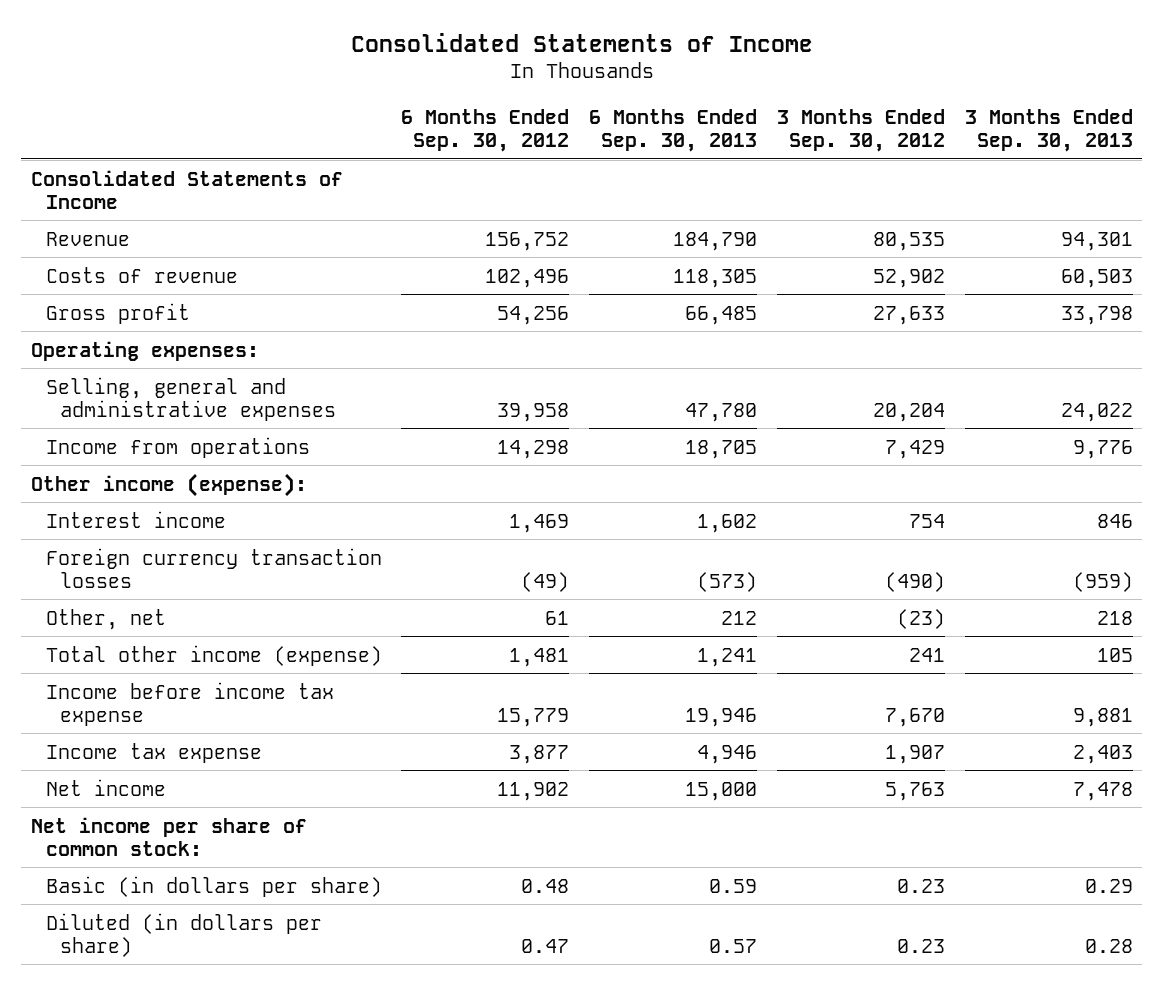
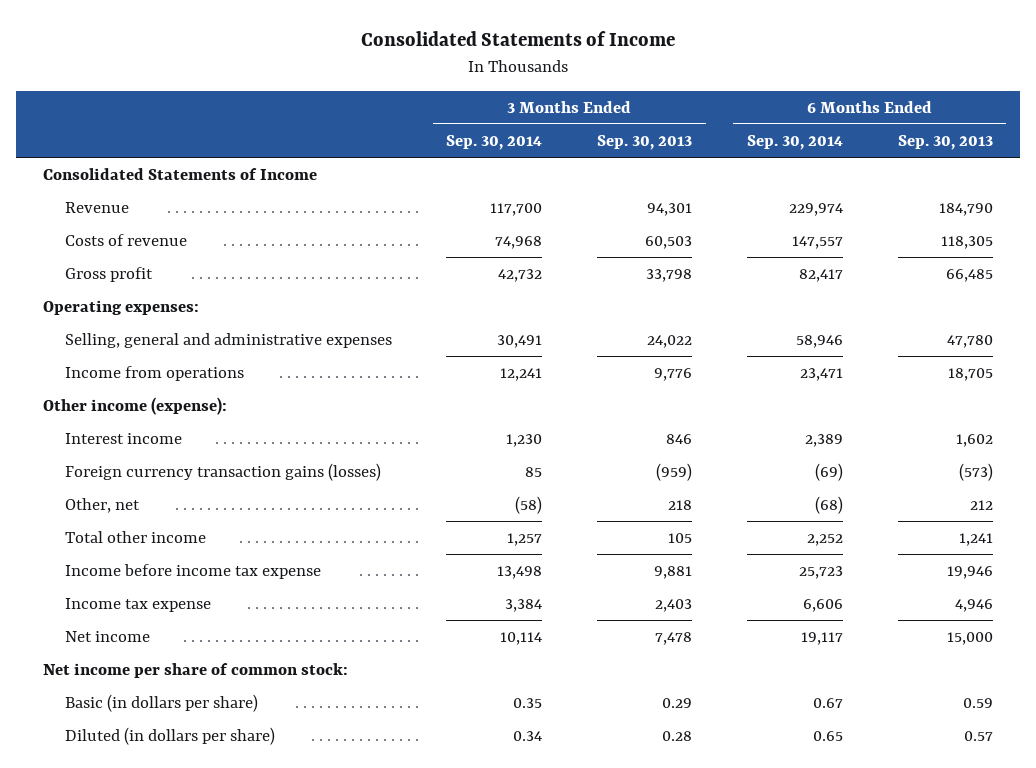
[401,108,570,152] 6 Months Ended Sep. 30, 2012 -> none
[776,108,945,152] 3 Months Ended Sep. 30, 2012 -> none
none -> [446,135,543,151] Sep. 30, 2014
none -> [746,135,843,151] Sep. 30, 2014
[45,547,382,588] Foreign currency transaction losses -> [64,463,381,482] Foreign currency transaction gains (losses)
[45,644,382,666] Total other income (expense) -> [64,531,206,544] Total other income

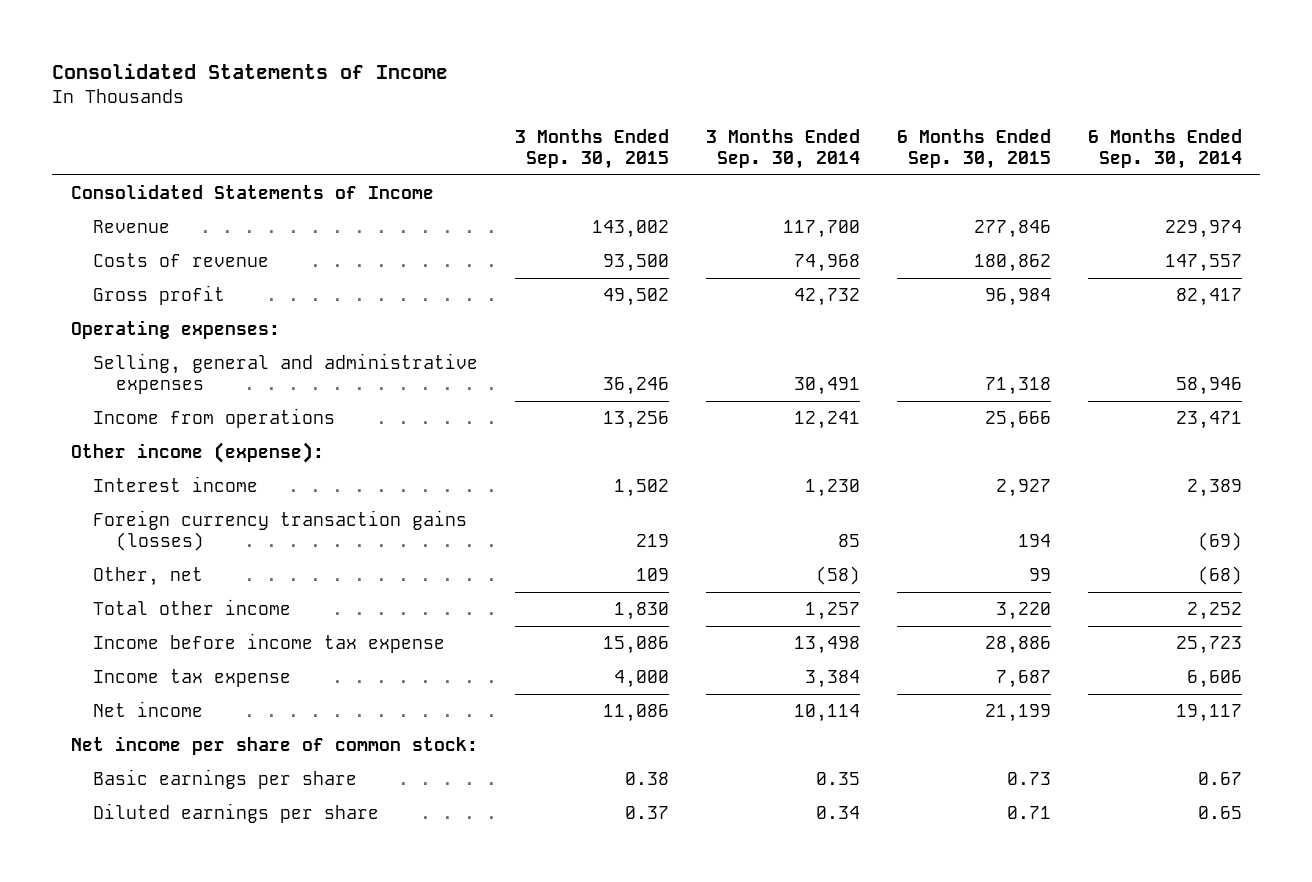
[597,135,693,151] Sep. 30, 2013 -> none
[897,135,993,151] Sep. 30, 2013 -> none
none -> [515,129,670,169] 3 Months Ended Sep. 30, 2015
none -> [896,129,1051,169] 6 Months Ended Sep. 30, 2015
[64,694,258,713] Basic (in dollars per share) -> [93,769,358,790] Basic earnings per share
[64,727,275,746] Diluted (in dollars per share) -> [93,803,380,824] Diluted earnings per share

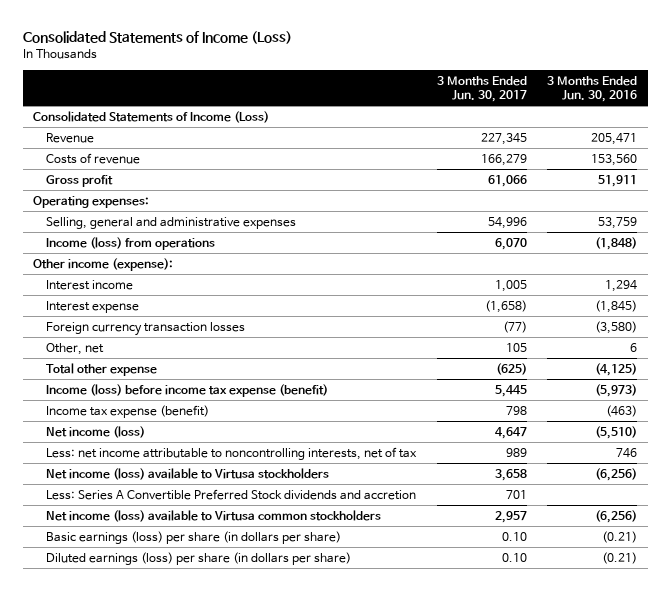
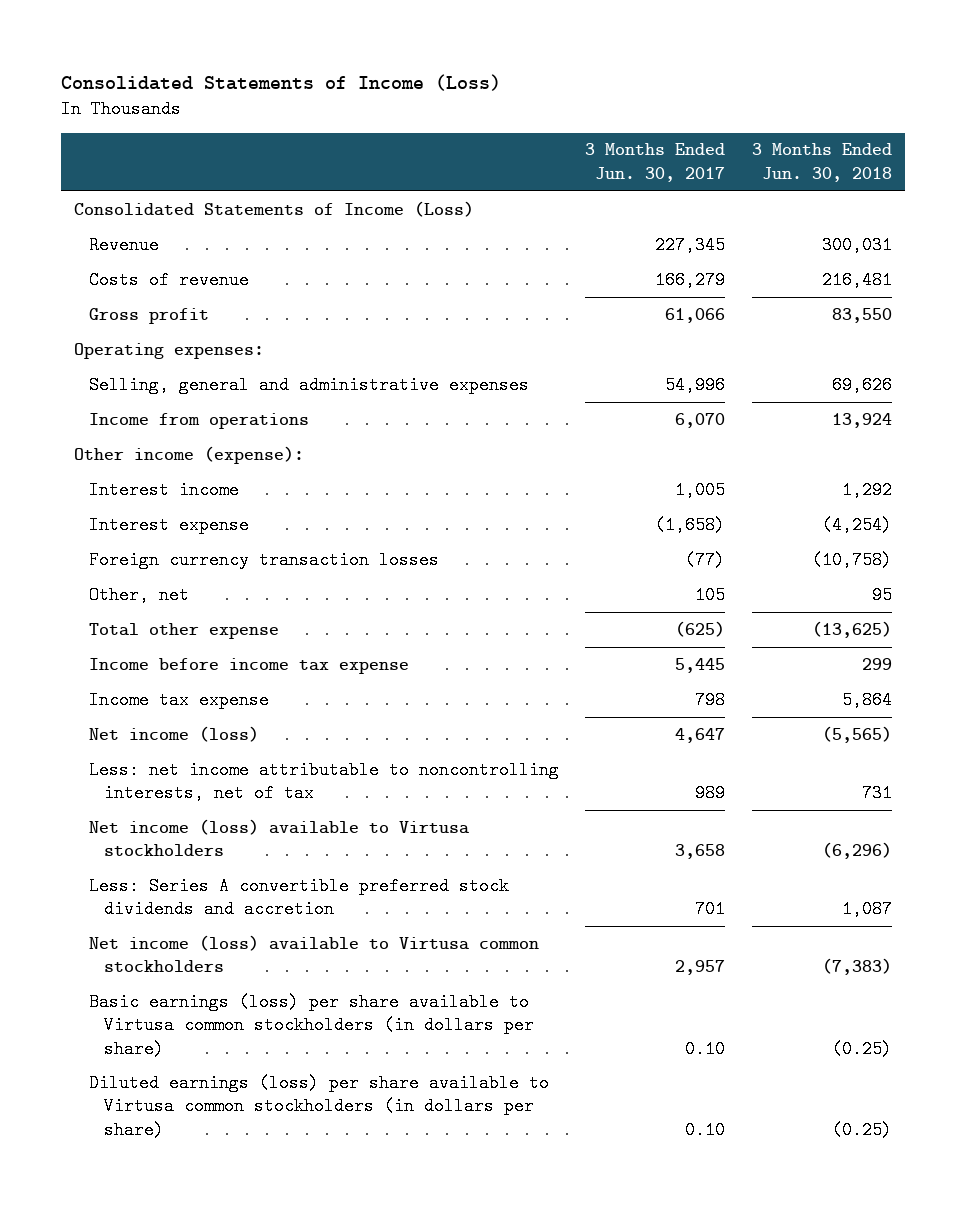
[547,76,638,103] 3 Months Ended Jun. 30, 2016 -> none
none -> [751,143,892,182] 3 Months Ended Jun. 30, 2018
[45,236,215,250] Income (loss) from operations -> [88,412,309,429] Income from operations
[45,383,328,397] Income (loss) before income tax expense (benefit) -> [88,657,409,674] Income before income tax expense
[45,404,209,418] Income tax expense (benefit) -> [88,690,269,709] Income tax expense
[45,488,416,500] Less: Series A Convertible Preferred Stock dividends and accretion -> [88,876,509,919] Less: Series A convertible preferred stock dividends and accretion
[45,530,341,544] Basic earnings (loss) per share (in dollars per share) -> [88,992,534,1058] Basic earnings (loss) per share available to Virtusa common stockholders (in dollars per share)
[45,551,351,565] Diluted earnings (loss) per share (in dollars per share) -> [88,1073,549,1139] Diluted earnings (loss) per share available to Virtusa common stockholders (in dollars per share)

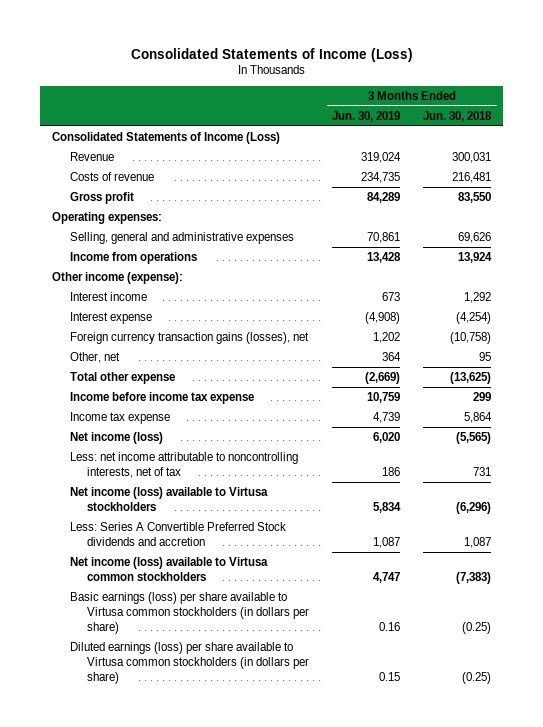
[585,143,726,182] 3 Months Ended Jun. 30, 2017 -> none
none -> [332,110,401,122] Jun. 30, 2019
[88,550,439,569] Foreign currency transaction losses -> [69,331,309,344] Foreign currency transaction gains (losses), net
[88,876,509,919] Less: Series A convertible preferred stock dividends and accretion -> [69,521,286,546] Less: Series A Convertible Preferred Stock dividends and accretion

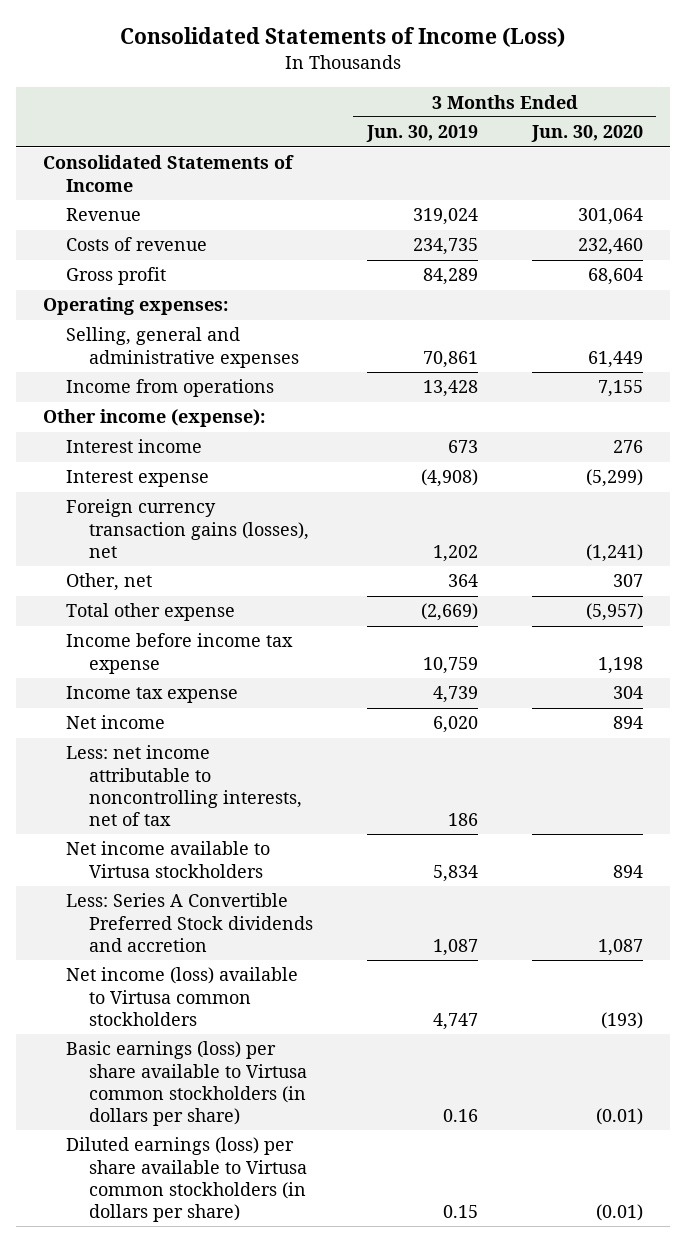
[423,110,493,122] Jun. 30, 2018 -> none
none -> [530,125,643,143] Jun. 30, 2020
[51,131,280,144] Consolidated Statements of Income (Loss) -> [42,155,294,192] Consolidated Statements of Income
[69,431,163,444] Net income (loss) -> [65,715,165,730] Net income
[69,486,268,511] Net income (loss) available to Virtusa stockholders -> [65,841,270,878] Net income available to Virtusa stockholders

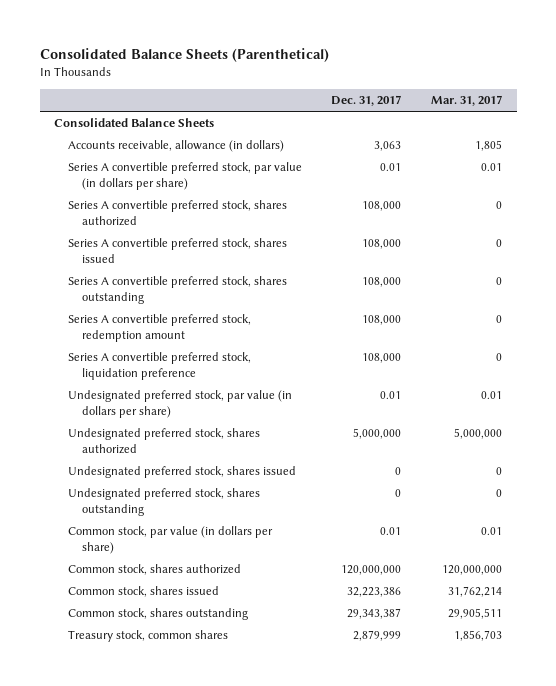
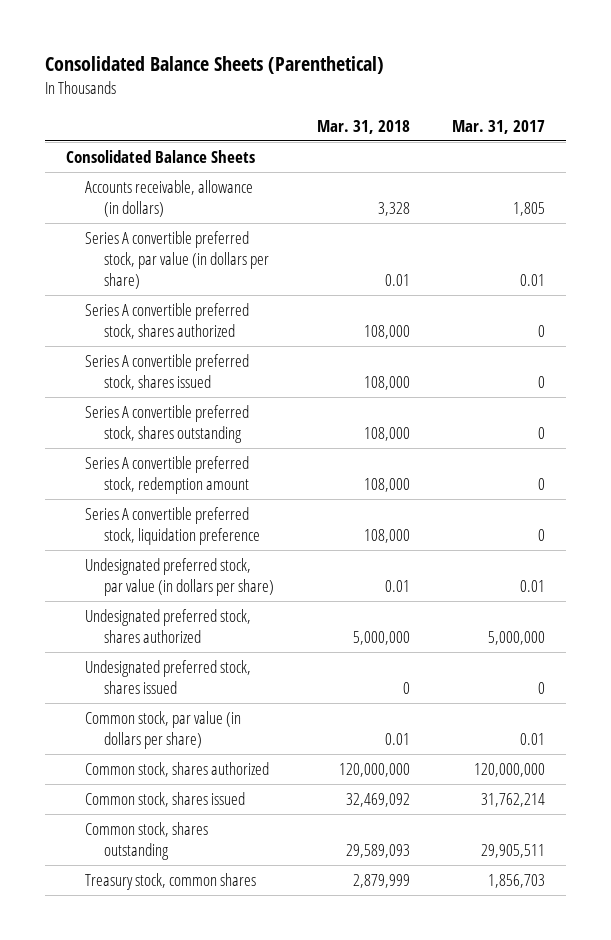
[331,95,402,107] Dec. 31, 2017 -> none
none -> [316,119,410,134] Mar. 31, 2018
[68,488,261,517] Undesignated preferred stock, shares outstanding -> none

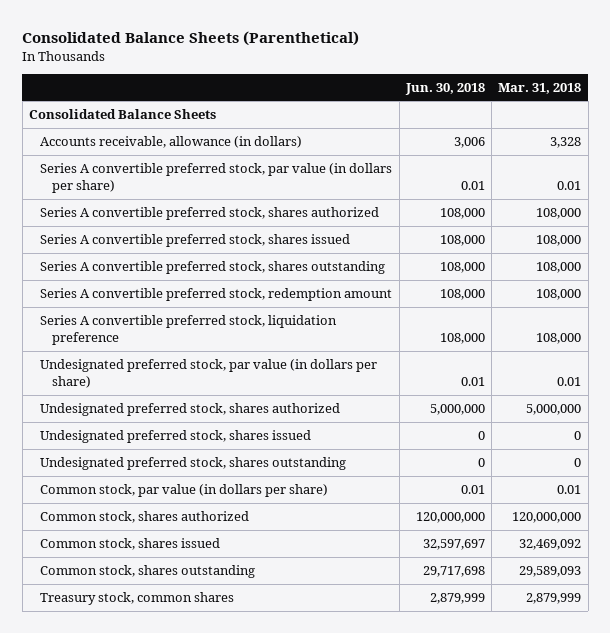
[452,119,546,134] Mar. 31, 2017 -> none
none -> [404,82,485,95] Jun. 30, 2018
none -> [40,457,347,471] Undesignated preferred stock, shares outstanding

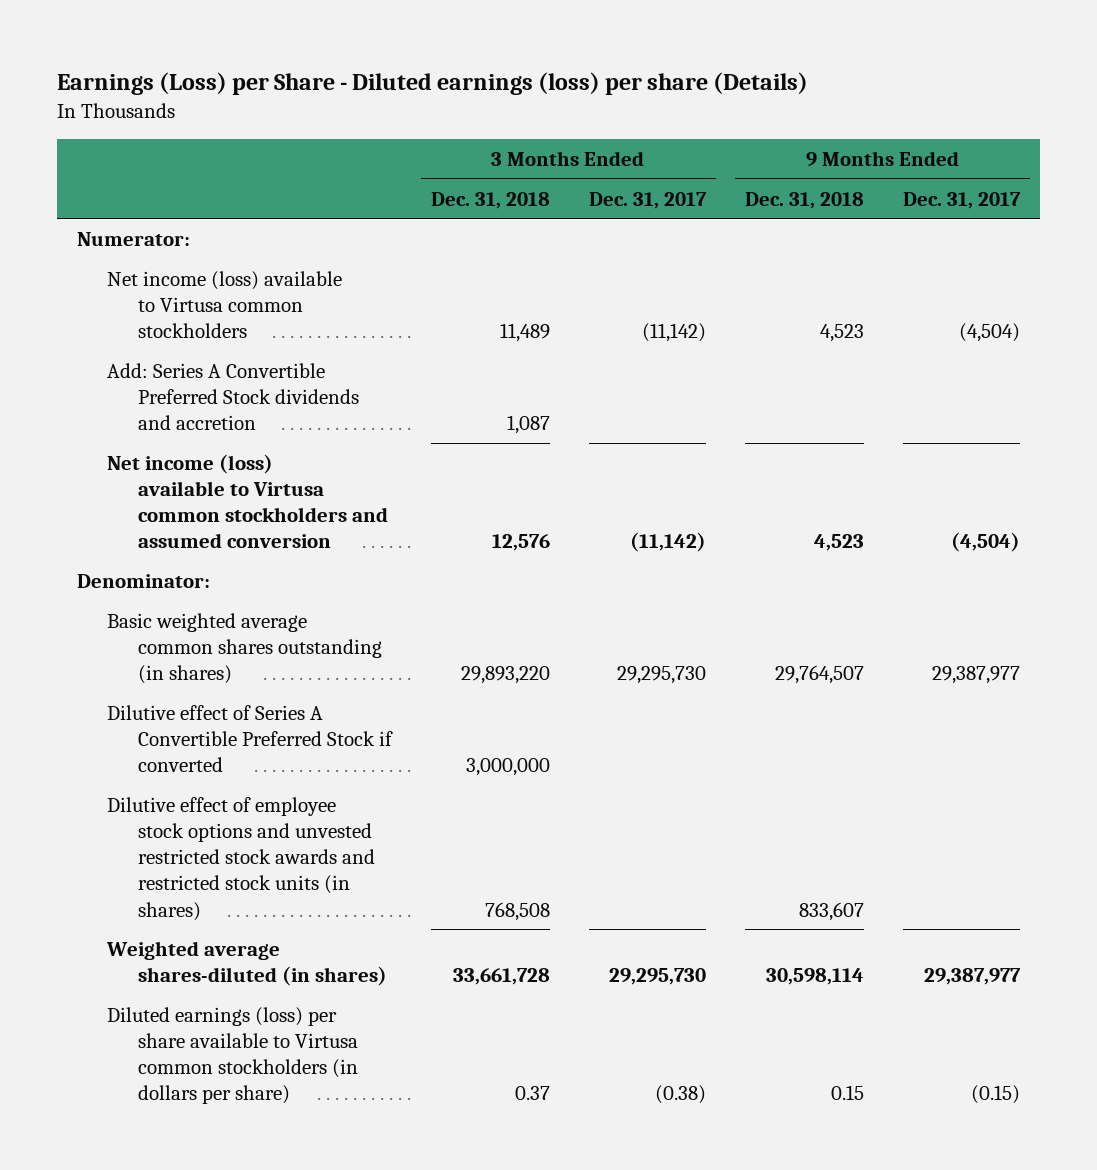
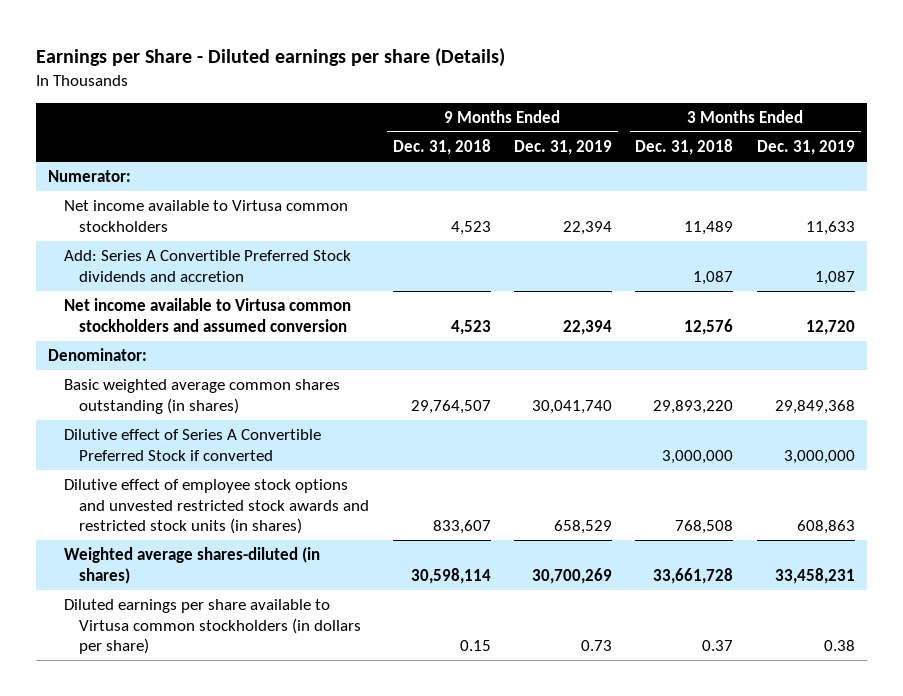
[57,71,809,95] Earnings (Loss) per Share - Diluted earnings (loss) per share (Details) -> [36,47,506,67] Earnings per Share - Diluted earnings per share (Details)
[588,191,707,209] Dec. 31, 2017 -> none
[903,191,1022,209] Dec. 31, 2017 -> none
none -> [514,140,613,156] Dec. 31, 2019
none -> [756,140,855,156] Dec. 31, 2019
[107,270,343,339] Net income (loss) available to Virtusa common stockholders -> [63,200,348,232] Net income available to Virtusa common stockholders
[107,453,388,549] Net income (loss) available to Virtusa common stockholders and assumed conversion -> [63,298,351,332] Net income available to Virtusa common stockholders and assumed conversion
[107,1006,358,1105] Diluted earnings (loss) per share available to Virtusa common stockholders (in dollars per share) -> [63,599,362,655] Diluted earnings per share available to Virtusa common stockholders (in dollars per share)

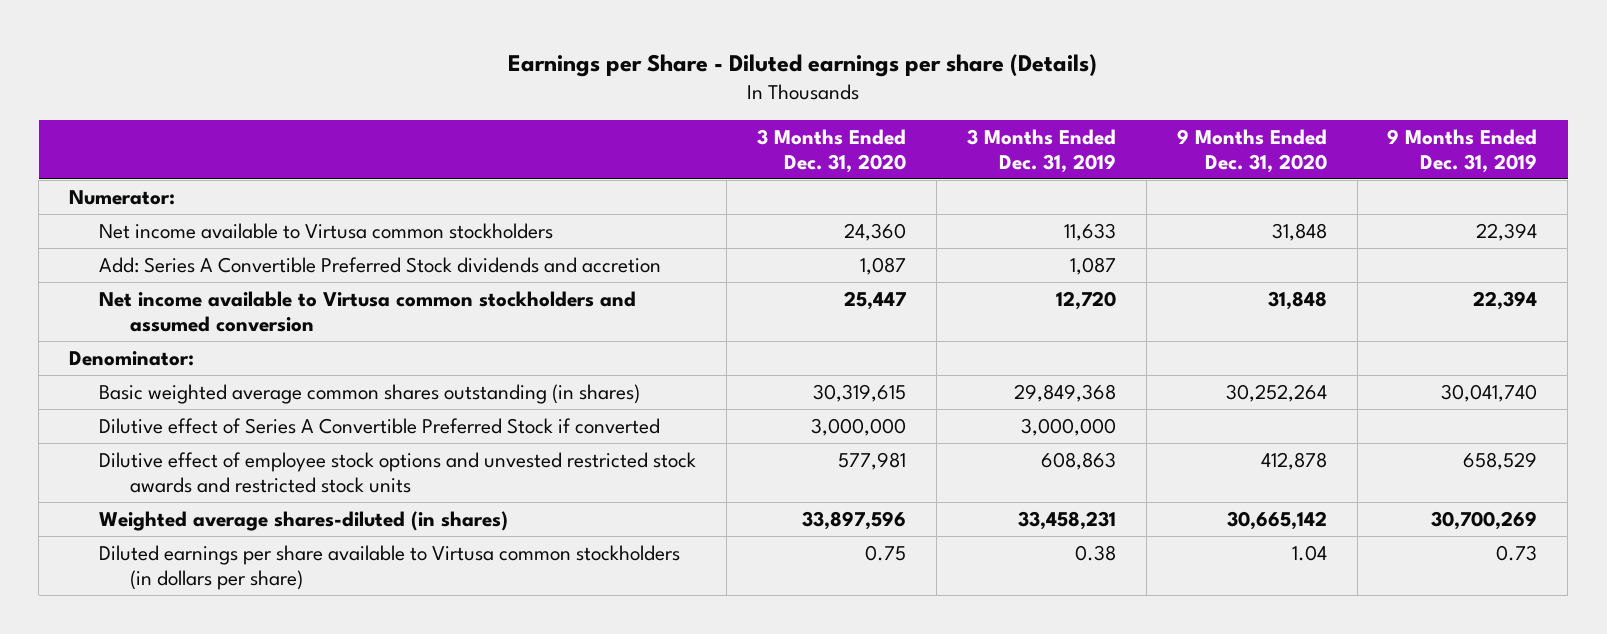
[392,139,491,156] Dec. 31, 2018 -> none
[635,139,734,156] Dec. 31, 2018 -> none
none -> [757,128,907,173] 3 Months Ended Dec. 31, 2020
none -> [1176,128,1327,173] 9 Months Ended Dec. 31, 2020
[63,479,370,535] Dilutive effect of employee stock options and unvested restricted stock awards and restricted stock units (in shares) -> [99,451,697,493] Dilutive effect of employee stock options and unvested restricted stock awards and restricted stock units

